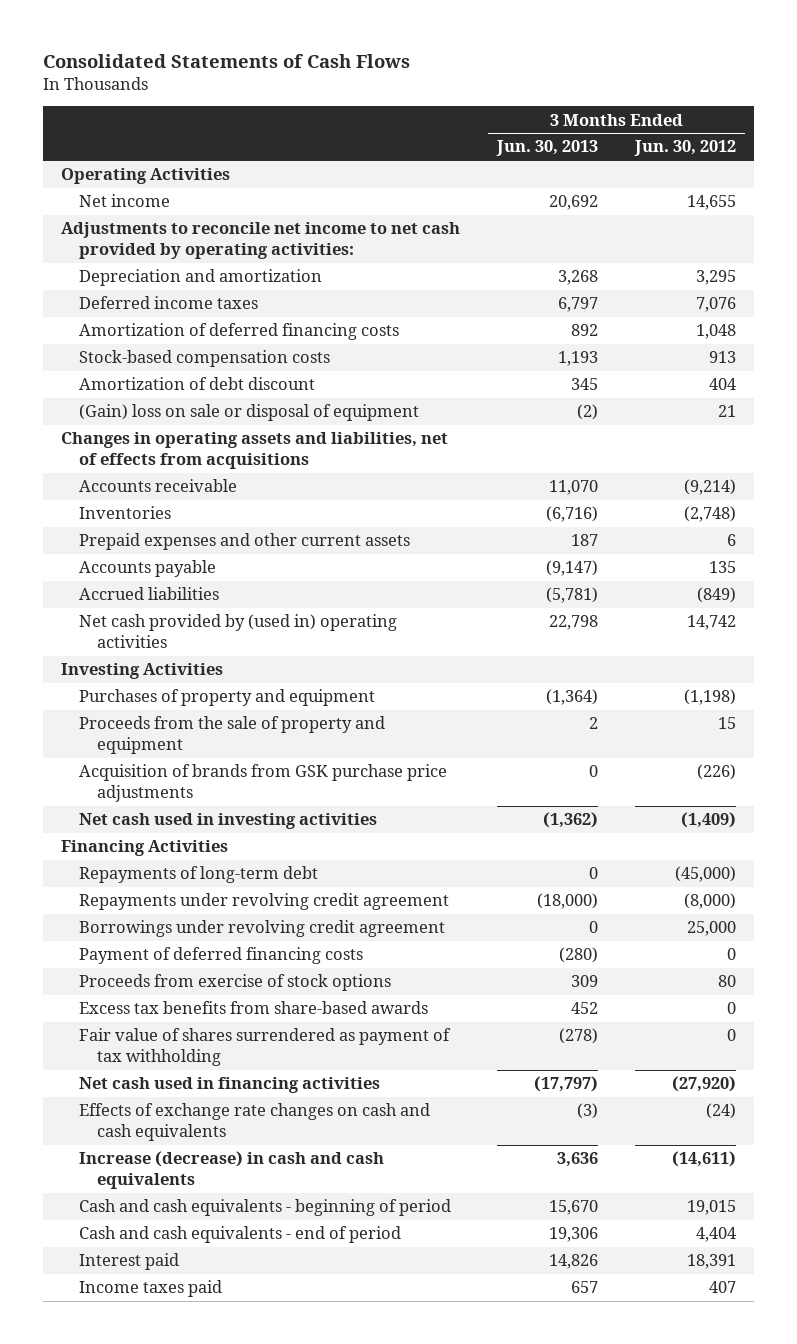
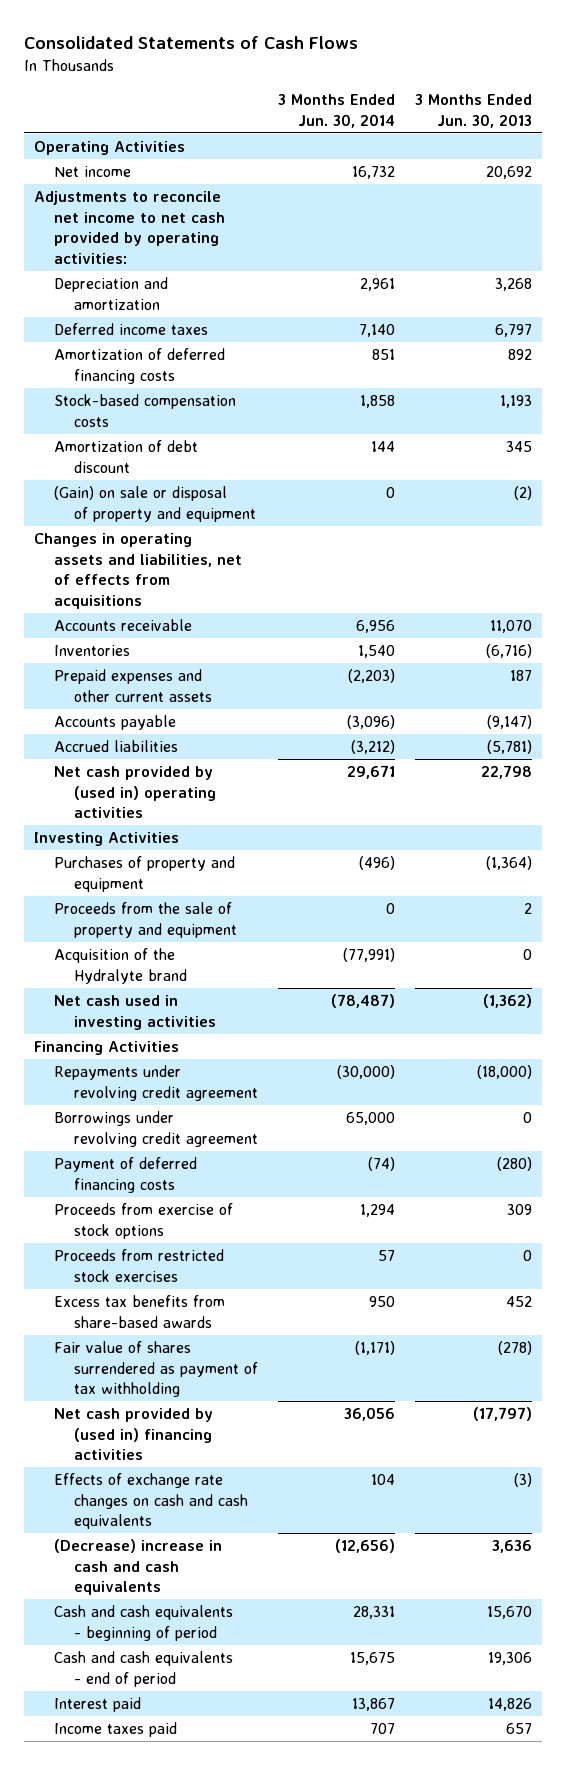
[634,140,737,157] Jun. 30, 2012 -> none
none -> [278,94,396,128] 3 Months Ended Jun. 30, 2014
[79,404,420,422] (Gain) loss on sale or disposal of equipment -> [54,486,257,522] (Gain) on sale or disposal of property and equipment
[79,764,448,802] Acquisition of brands from GSK purchase price adjustments -> none
none -> [54,948,188,984] Acquisition of the Hydralyte brand
[79,866,319,884] Repayments of long-term debt -> none
none -> [54,1249,225,1282] Proceeds from restricted stock exercises
[79,1077,381,1094] Net cash used in financing activities -> [54,1408,214,1461] Net cash provided by (used in) financing activities
[79,1151,385,1189] Increase (decrease) in cash and cash equivalents -> [54,1539,223,1596] (Decrease) increase in cash and cash equivalents

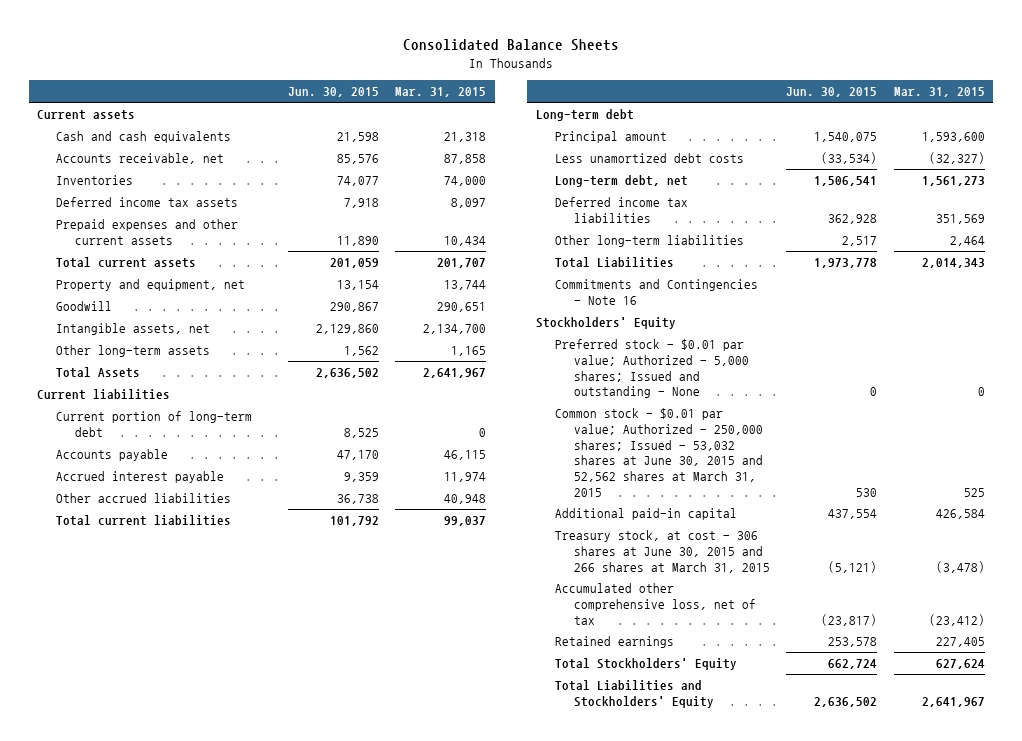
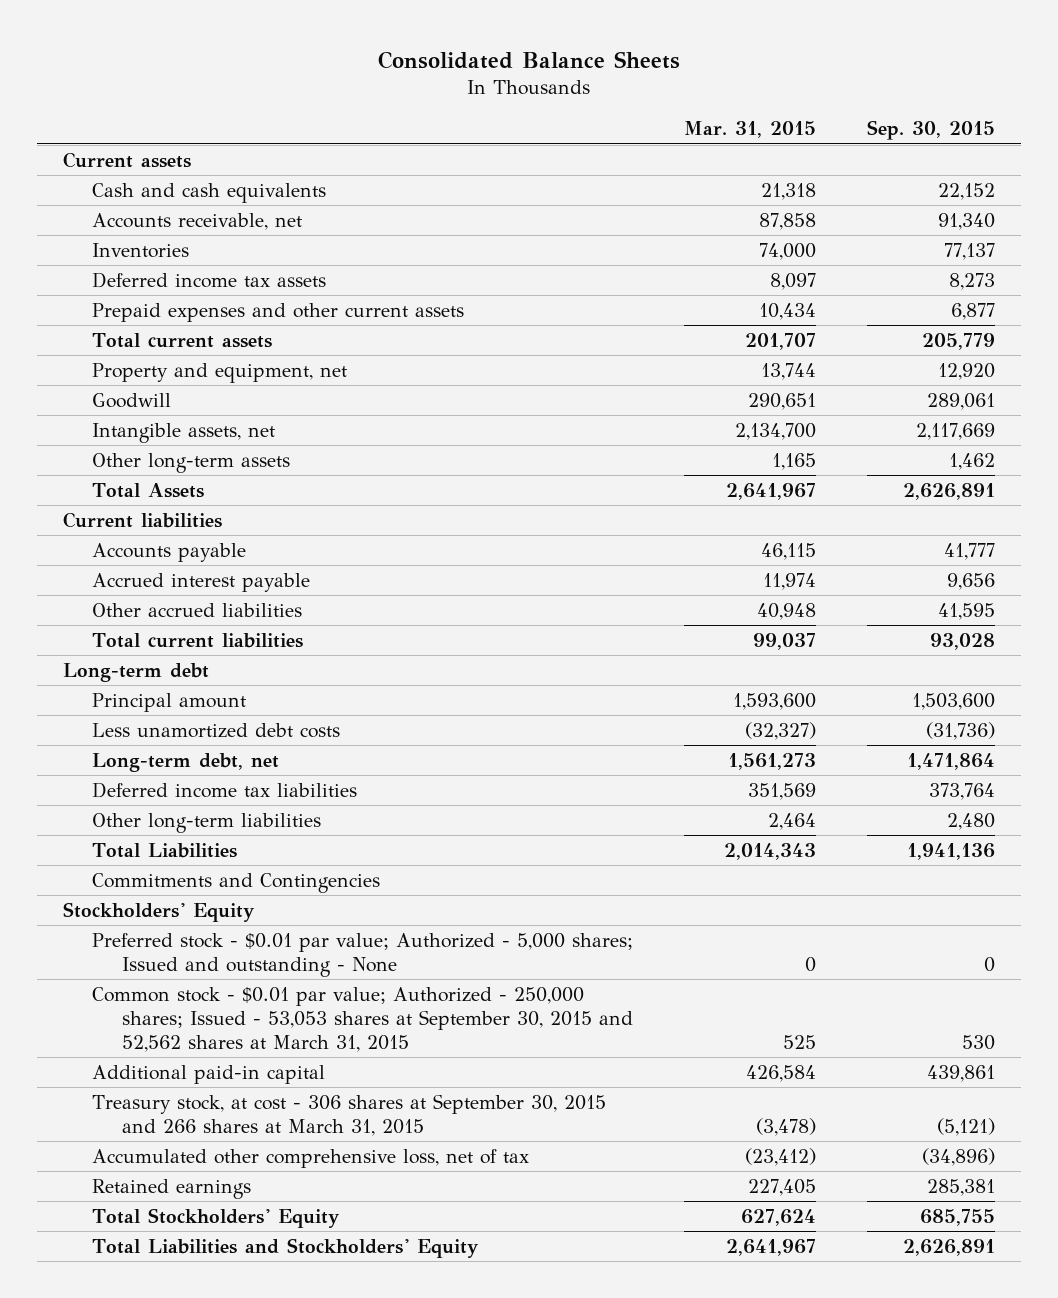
[287,87,379,98] Jun. 30, 2015 -> none
none -> [867,120,996,141] Sep. 30, 2015
[56,411,253,437] Current portion of long-term debt -> none
[554,279,758,305] Commitments and Contingencies - Note 16 -> [92,872,381,893] Commitments and Contingencies
[554,408,763,497] Common stock - $0.01 par value; Authorized - 250,000 shares; Issued - 53,032 shares at June 30, 2015 and 52,562 shares at March 31, 2015 -> [92,986,633,1052] Common stock - $0.01 par value; Authorized - 250,000 shares; Issued - 53,053 shares at September 30, 2015 and 52,562 shares at March 31, 2015
[554,530,770,573] Treasury stock, at cost - 306 shares at June 30, 2015 and 266 shares at March 31, 2015 -> [92,1093,607,1136] Treasury stock, at cost - 306 shares at September 30, 2015 and 266 shares at March 31, 2015

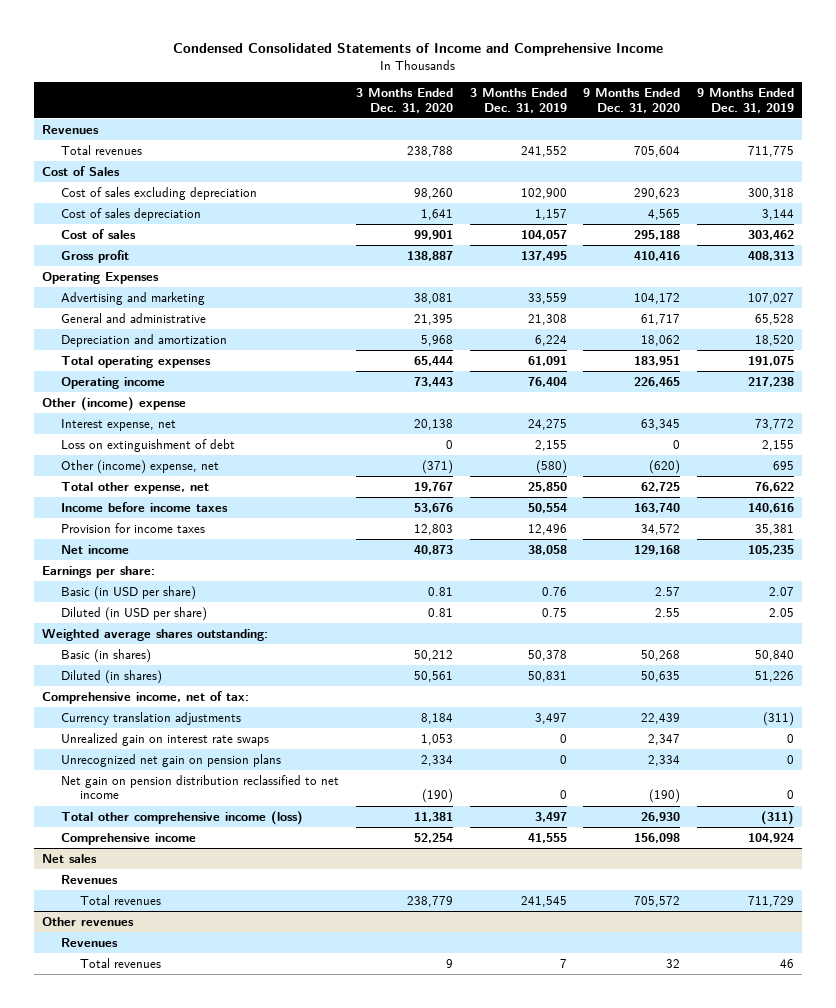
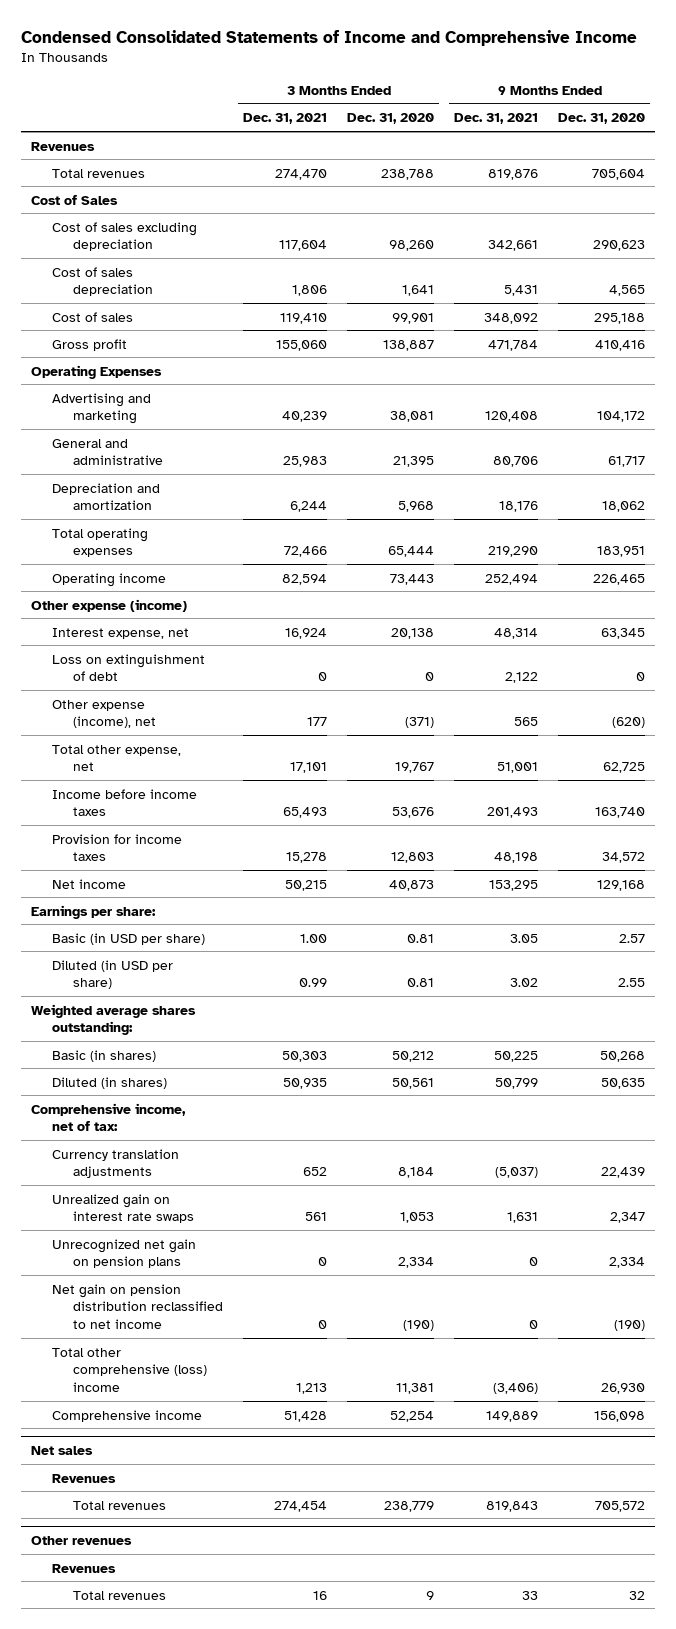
[469,88,567,113] 3 Months Ended Dec. 31, 2019 -> none
[697,88,795,113] 9 Months Ended Dec. 31, 2019 -> none
none -> [243,113,328,125] Dec. 31, 2021
none -> [454,113,539,125] Dec. 31, 2021
[42,396,187,411] Other (income) expense -> [31,598,188,612] Other expense (income)
[60,459,219,474] Other (income) expense, net -> [52,699,157,729] Other expense (income), net
[60,810,303,825] Total other comprehensive income (loss) -> [52,1347,208,1393] Total other comprehensive (loss) income

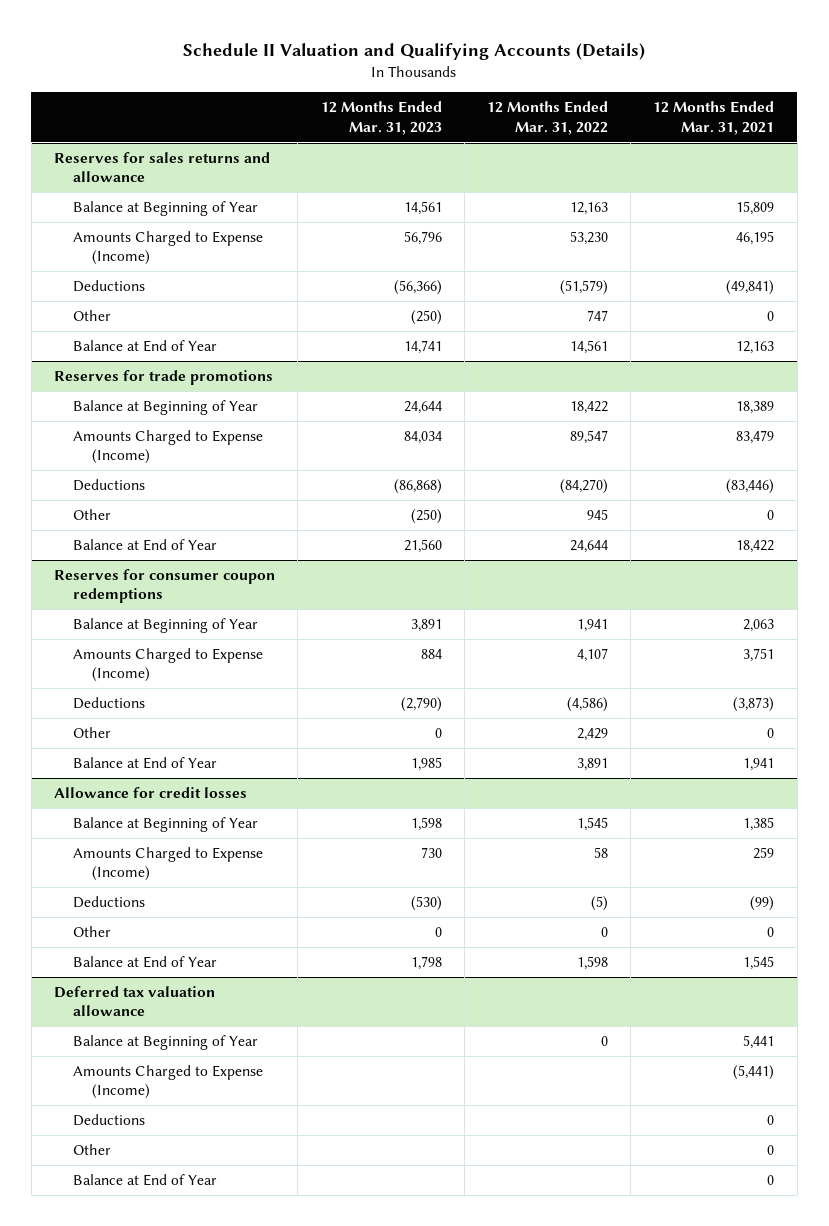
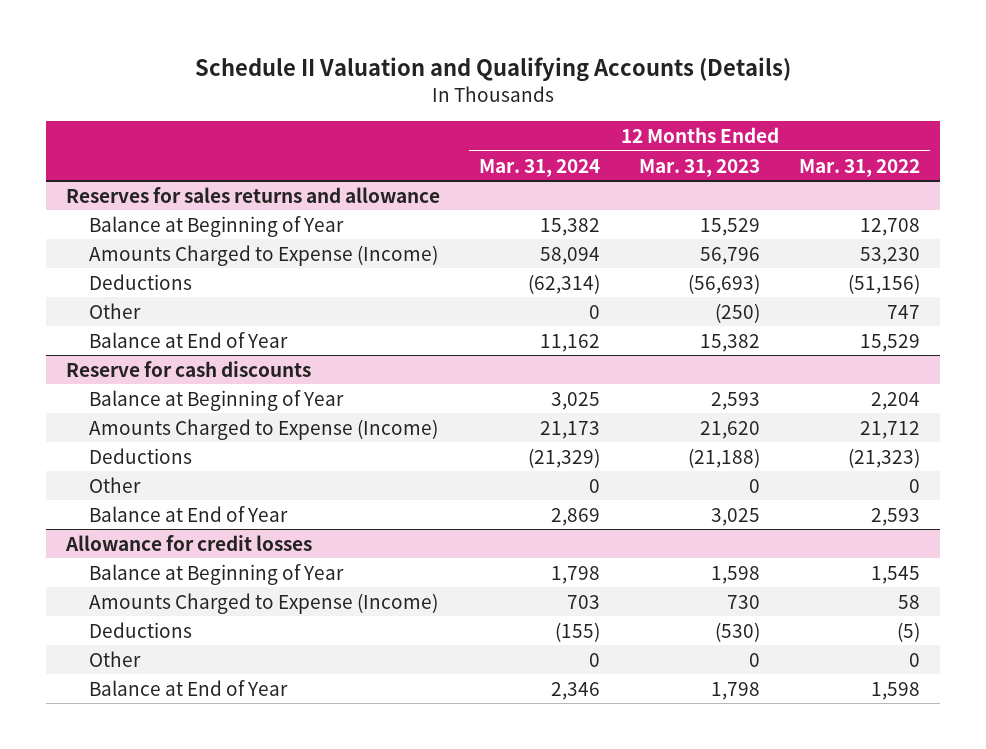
[653,101,775,135] 12 Months Ended Mar. 31, 2021 -> none
none -> [479,158,601,177] Mar. 31, 2024
[403,201,442,216] 14,561 -> [700,217,761,236] 15,529
[569,202,608,216] 12,163 -> [860,217,921,236] 12,708
[393,280,442,296] (56,366) -> [688,273,761,294] (56,693)
[559,280,608,296] (51,579) -> [848,273,921,294] (51,156)
[54,370,274,386] Reserves for trade promotions -> none
[54,569,276,604] Reserves for consumer coupon redemptions -> none
[72,618,258,634] Balance at Beginning of Year -> none
[72,648,263,683] Amounts Charged to Expense (Income) -> none
[72,697,145,710] Deductions -> none
[72,727,111,739] Other -> none
[72,757,217,770] Balance at End of Year -> none
[403,340,442,355] 14,741 -> [700,333,761,352] 15,382
[569,340,608,355] 14,561 -> [860,333,921,352] 15,529
none -> [65,360,311,377] Reserve for cash discounts
[403,401,442,415] 24,644 -> [711,391,761,410] 2,593
[569,401,608,415] 18,422 -> [871,391,921,410] 2,204
[403,431,442,445] 84,034 -> [700,420,761,439] 21,620
[569,430,608,445] 89,547 -> [860,420,921,439] 21,712
[393,479,442,495] (86,868) -> [688,447,761,468] (21,188)
[559,479,608,495] (84,270) -> [848,447,921,468] (21,323)
[410,509,442,525] (250) -> [749,478,761,493] 0
[586,509,608,521] 945 -> [909,478,921,493] 0
[403,539,442,554] 21,560 -> [711,507,761,526] 3,025
[569,540,608,554] 24,644 -> [871,507,921,526] 2,593
[54,986,216,1017] Deferred tax valuation allowance -> none
[72,1035,258,1051] Balance at Beginning of Year -> none
[72,1065,263,1100] Amounts Charged to Expense (Income) -> none
[72,1114,145,1127] Deductions -> none
[72,1144,111,1156] Other -> none
[72,1174,217,1187] Balance at End of Year -> none

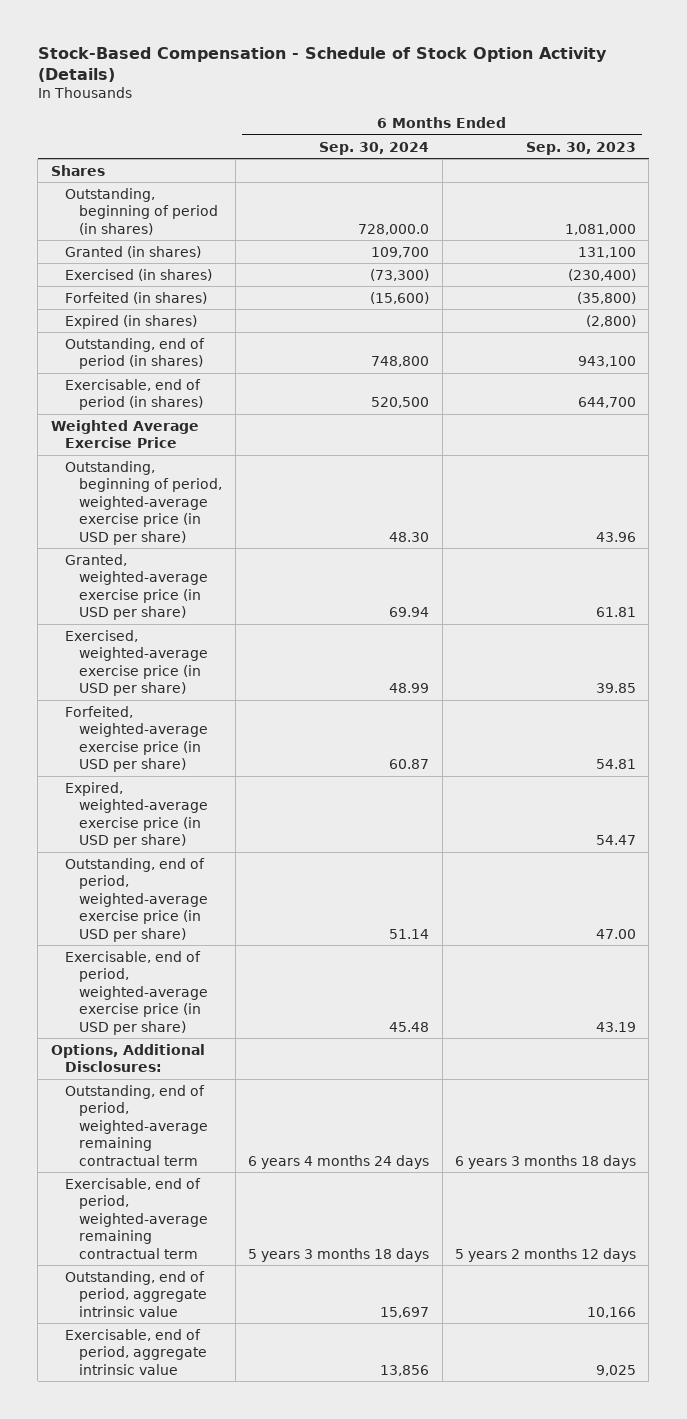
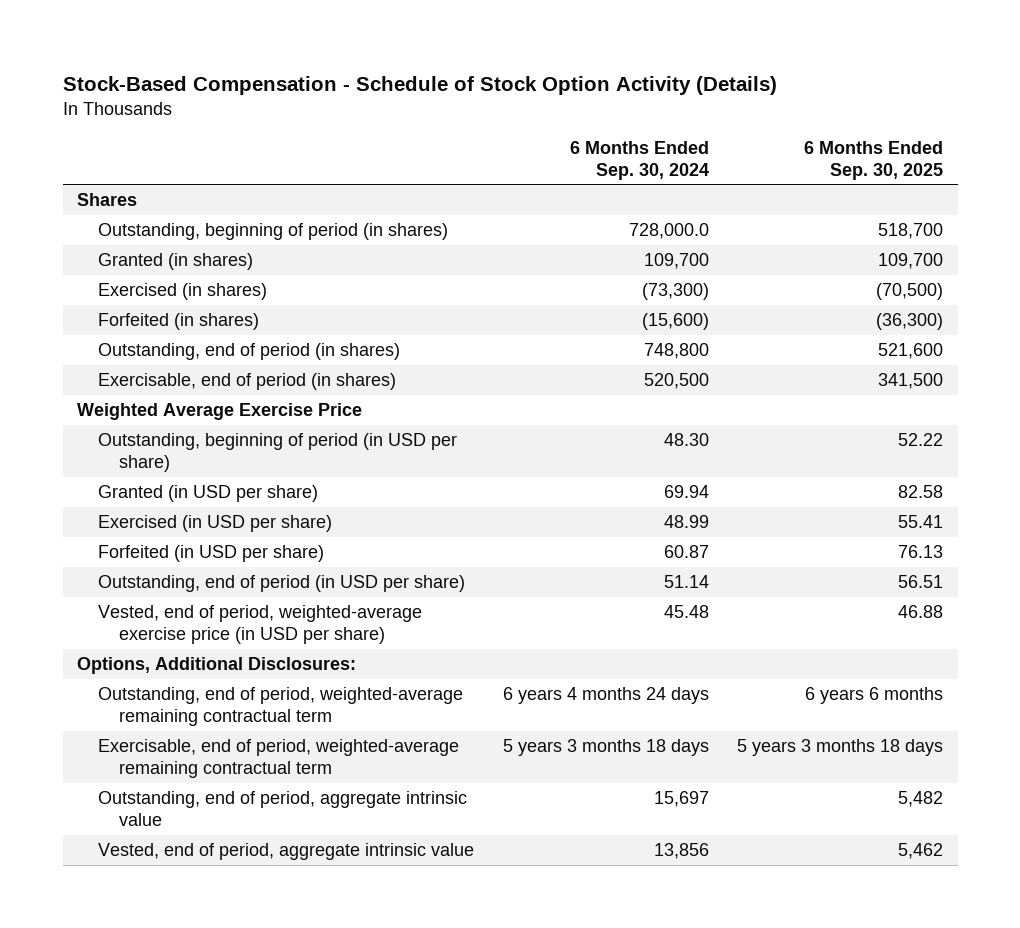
[525,141,636,155] Sep. 30, 2023 -> none
none -> [804,141,944,180] 6 Months Ended Sep. 30, 2025
[65,314,198,329] Expired (in shares) -> none
[65,781,209,849] Expired, weighted-average exercise price (in USD per share) -> none
[65,460,223,545] Outstanding, beginning of period, weighted-average exercise price (in USD per share) -> [98,433,458,472] Outstanding, beginning of period (in USD per share)
[65,553,209,621] Granted, weighted-average exercise price (in USD per share) -> [98,485,319,503] Granted (in USD per share)
[65,629,209,697] Exercised, weighted-average exercise price (in USD per share) -> [98,515,333,533] Exercised (in USD per share)
[65,705,209,773] Forfeited, weighted-average exercise price (in USD per share) -> [98,545,325,563] Forfeited (in USD per share)
[65,857,209,942] Outstanding, end of period, weighted-average exercise price (in USD per share) -> [98,575,466,593] Outstanding, end of period (in USD per share)
[65,950,209,1035] Exercisable, end of period, weighted-average exercise price (in USD per share) -> [98,605,423,644] Vested, end of period, weighted-average exercise price (in USD per share)
[65,1328,208,1375] Exercisable, end of period, aggregate intrinsic value -> [98,843,475,861] Vested, end of period, aggregate intrinsic value

